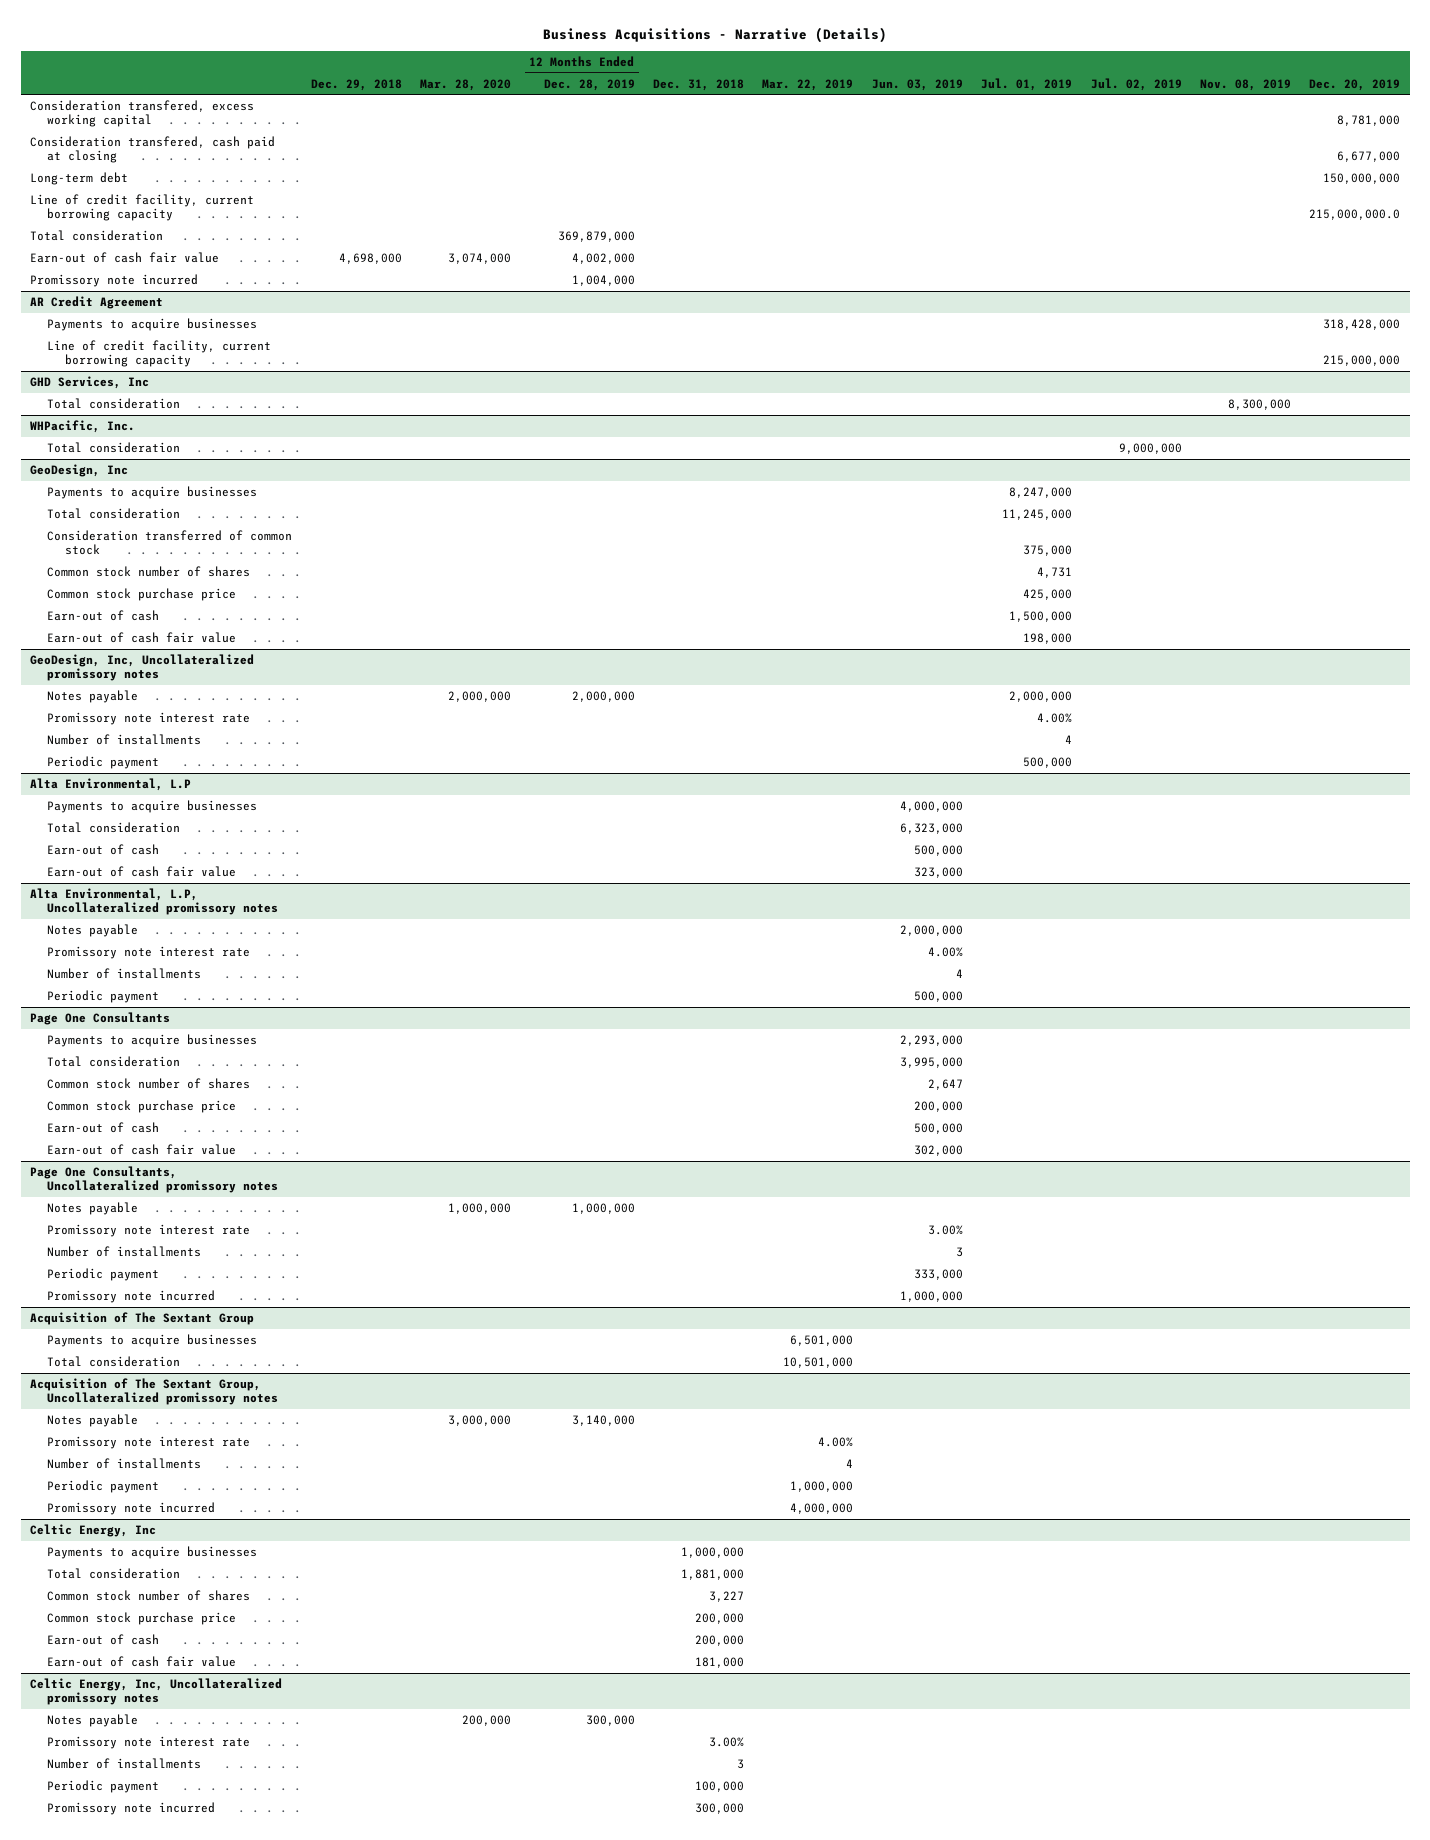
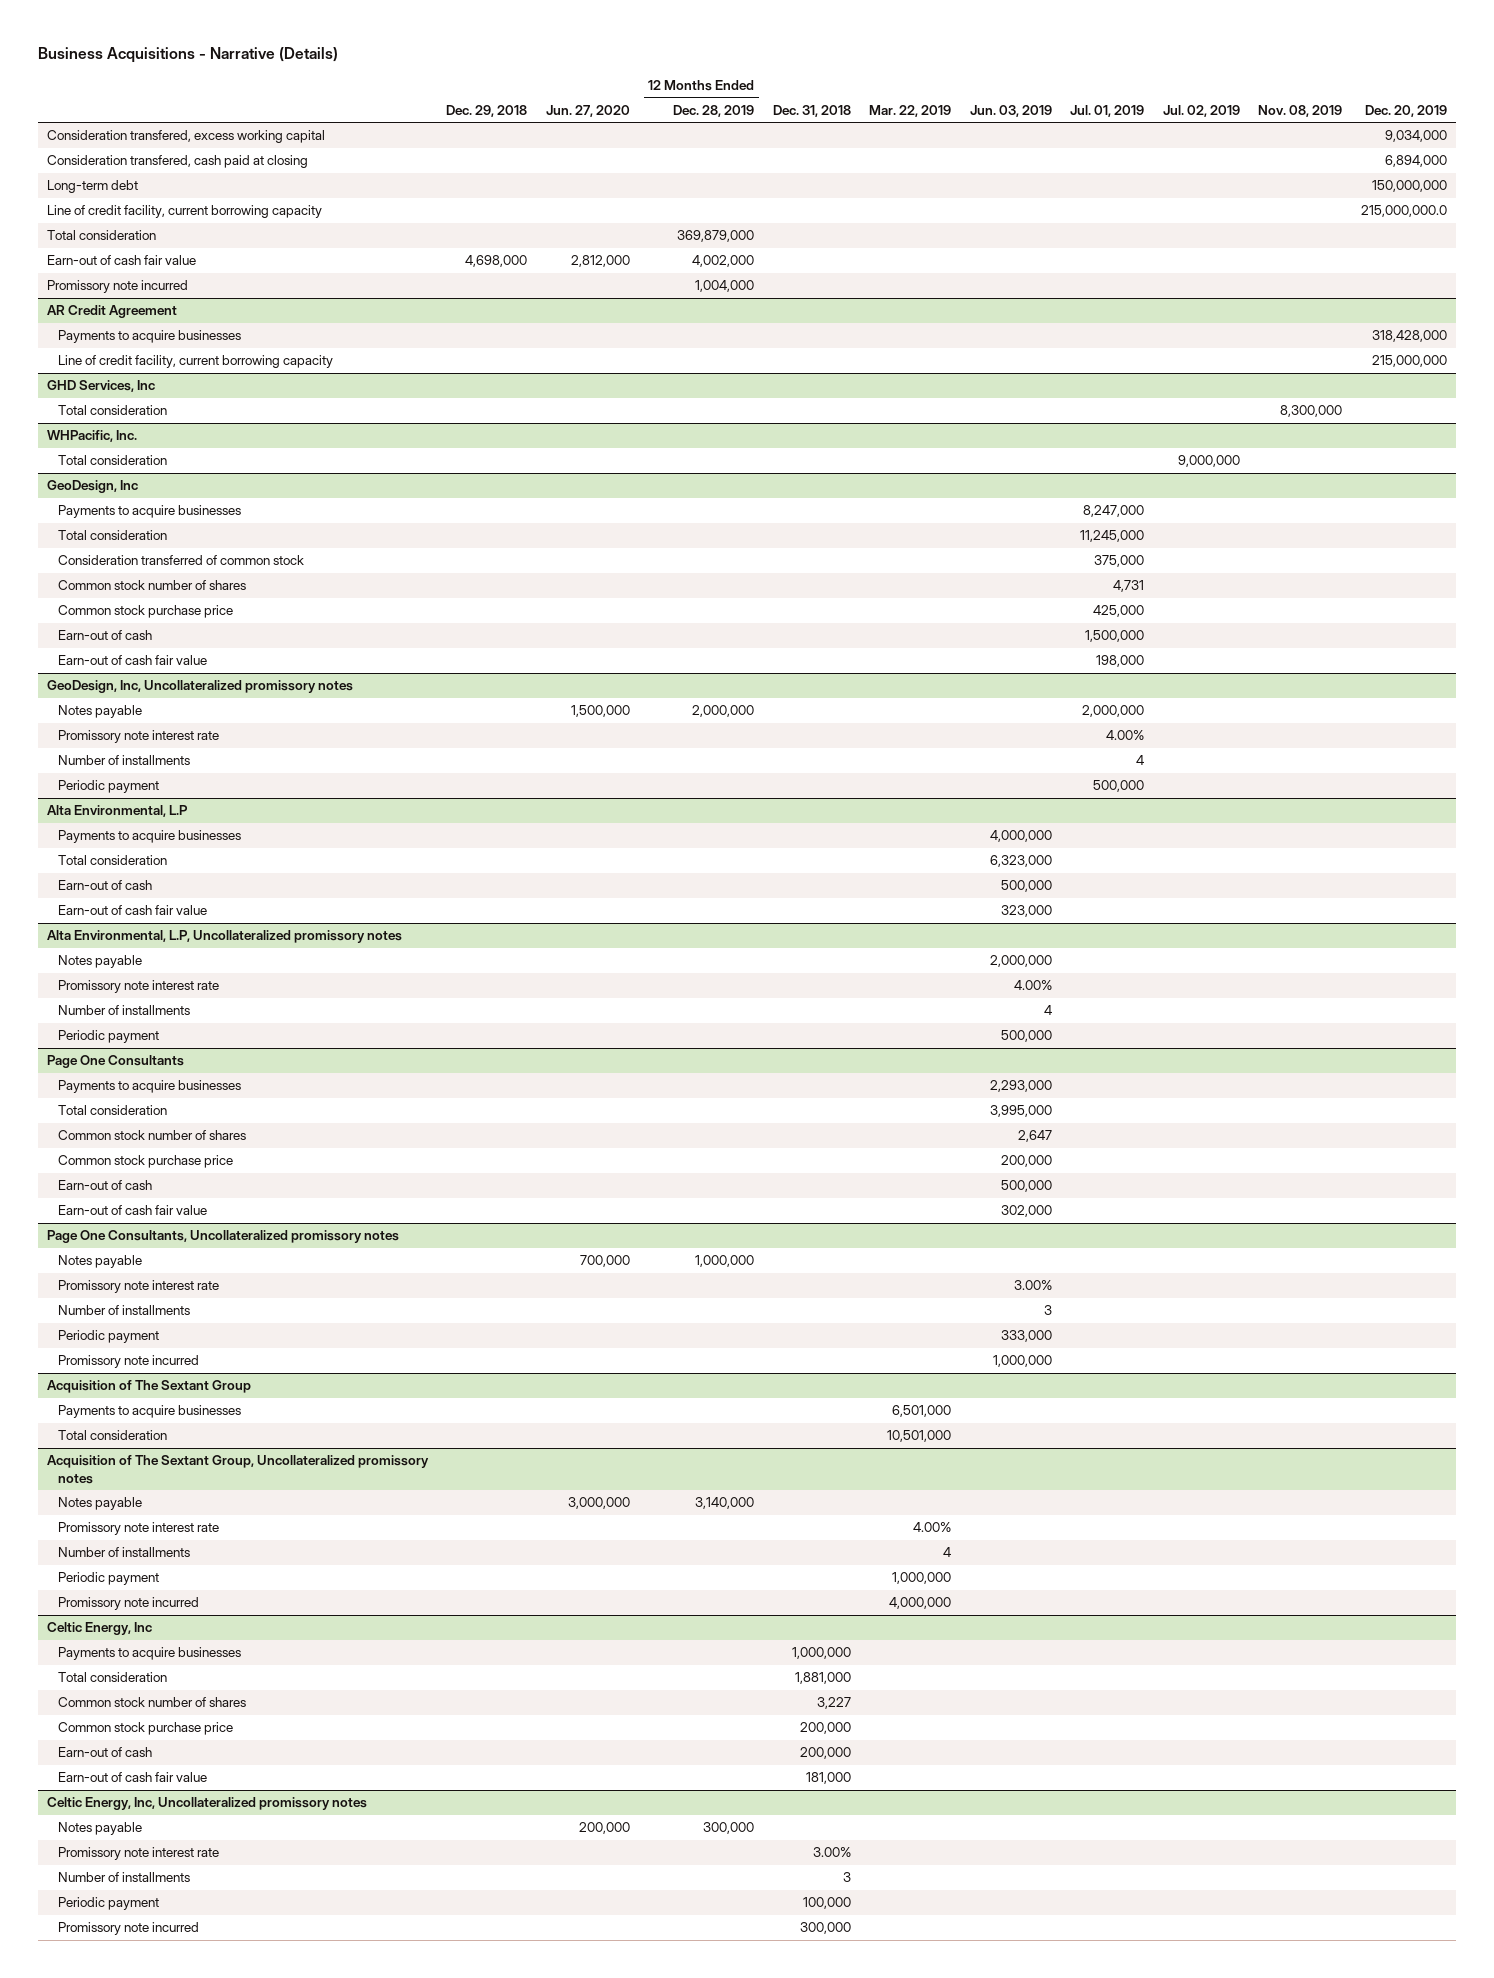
[420,78,512,91] Mar. 28, 2020 -> none
none -> [545,104,630,117] Jun. 27, 2020
[1337,115,1401,127] 8,781,000 -> [1384,130,1447,143] 9,034,000
[1337,151,1401,163] 6,677,000 -> [1384,155,1447,168] 6,894,000

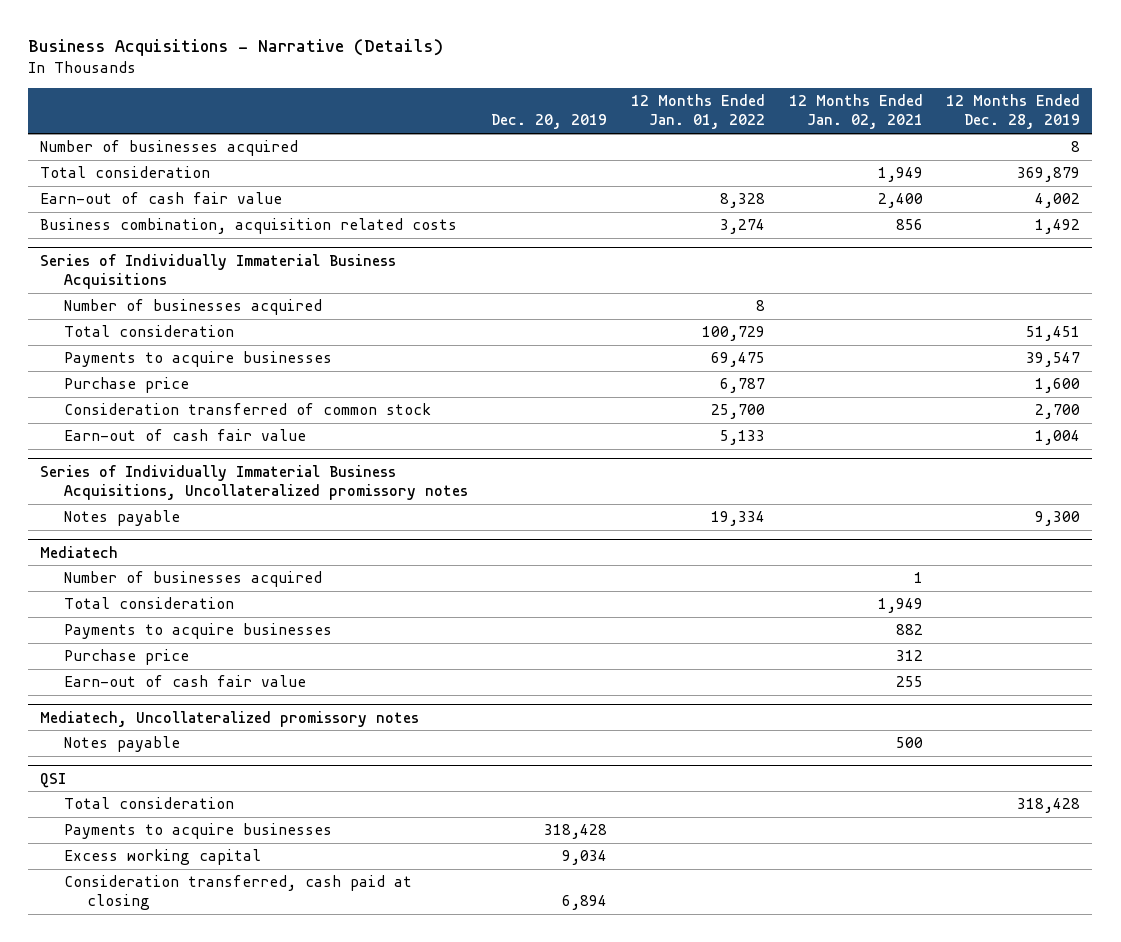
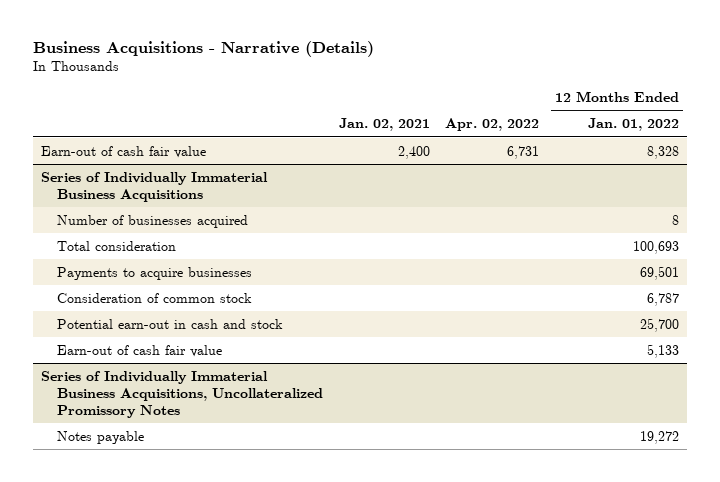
[491,114,608,130] Dec. 20, 2019 -> none
[788,94,923,130] 12 Months Ended Jan. 02, 2021 -> none
[946,94,1081,130] 12 Months Ended Dec. 28, 2019 -> none
none -> [338,118,430,132] Jan. 02, 2021
none -> [445,118,540,132] Apr. 02, 2022
[40,140,299,157] Number of businesses acquired -> none
[40,166,211,179] Total consideration -> none
[40,218,458,235] Business combination, acquisition related costs -> none
[702,326,766,342] 100,729 -> [633,240,680,254] 100,693
[711,352,766,368] 69,475 -> [640,265,680,280] 69,501
[63,377,189,394] Purchase price -> [56,292,252,303] Consideration of common stock
[63,403,431,416] Consideration transferred of common stock -> [56,318,283,329] Potential earn-out in cash and stock
[40,545,119,558] Mediatech -> none
[63,571,322,588] Number of businesses acquired -> none
[63,597,234,610] Total consideration -> none
[63,623,332,640] Payments to acquire businesses -> none
[63,649,189,666] Purchase price -> none
[63,675,306,688] Earn-out of cash fair value -> none
[40,710,420,727] Mediatech, Uncollateralized promissory notes -> none
[63,736,180,753] Notes payable -> none
[40,772,67,788] QSI -> none
[63,797,234,810] Total consideration -> none
[63,823,332,840] Payments to acquire businesses -> none
[63,849,261,866] Excess working capital -> none
[63,875,412,911] Consideration transferred, cash paid at closing -> none
[40,464,468,500] Series of Individually Immaterial Business Acquisitions, Uncollateralized promissory notes -> [40,370,323,419] Series of Individually Immaterial Business Acquisitions, Uncollateralized Promissory Notes
[711,511,766,527] 19,334 -> [640,430,680,444] 19,272

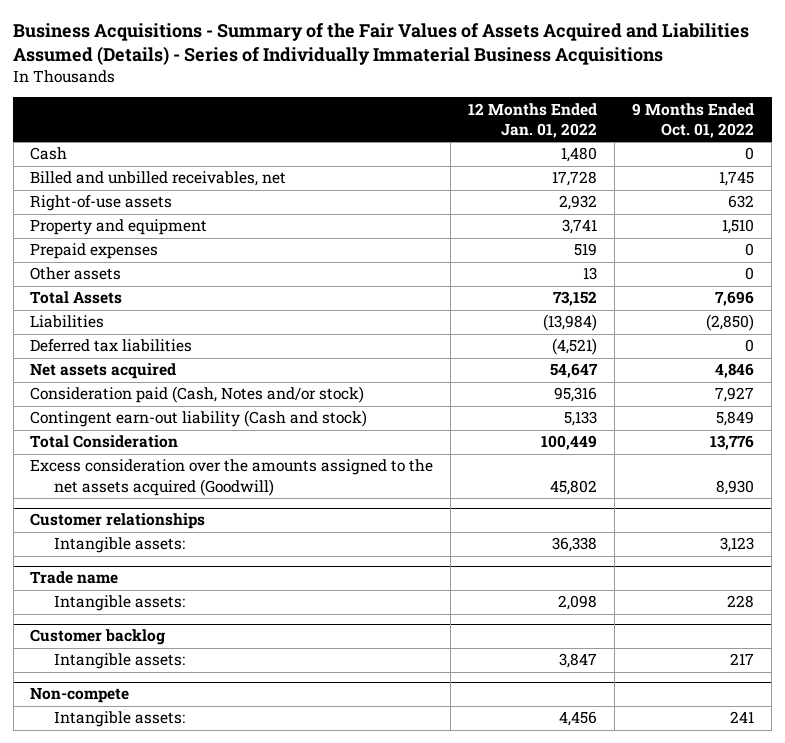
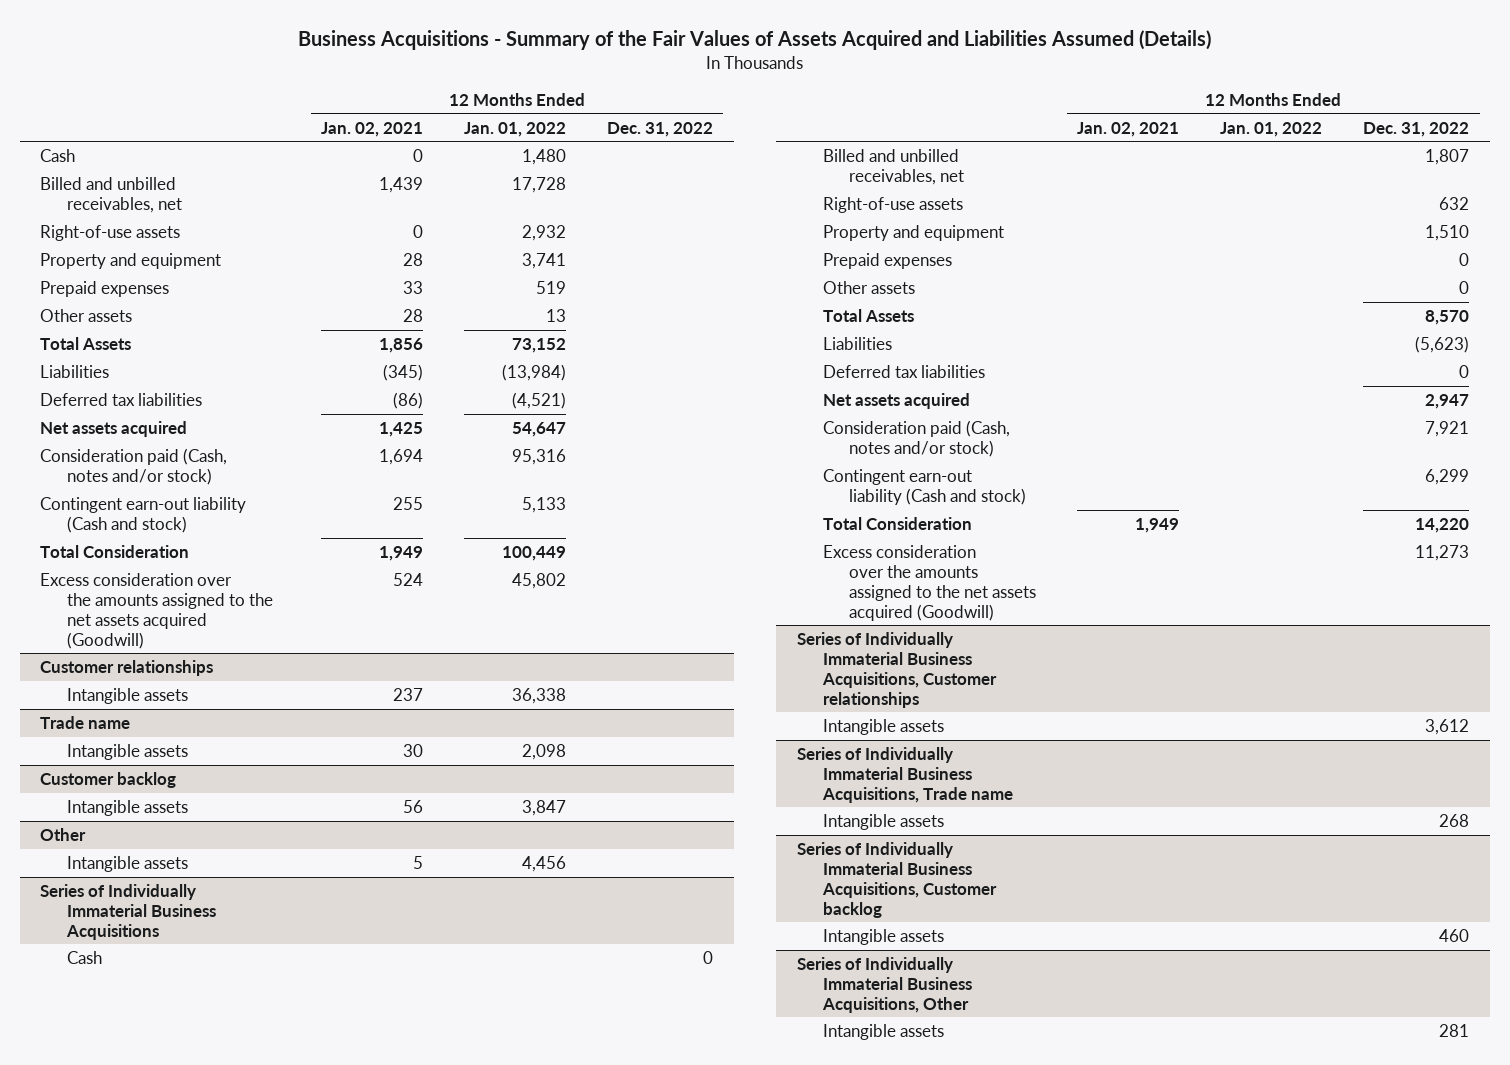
[13,22,750,65] Business Acquisitions - Summary of the Fair Values of Assets Acquired and Liabilities Assumed (Details) - Series of Individually Immaterial Business Acquisitions -> [297,30,1211,51] Business Acquisitions - Summary of the Fair Values of Assets Acquired and Liabilities Assumed (Details)
[632,102,755,138] 9 Months Ended Oct. 01, 2022 -> none
none -> [321,121,424,137] Jan. 02, 2021
none -> [607,121,714,137] Dec. 31, 2022
[30,386,365,404] Consideration paid (Cash, Notes and/or stock) -> [40,447,228,485] Consideration paid (Cash, notes and/or stock)
[54,537,186,554] Intangible assets: -> [66,687,188,704] Intangible assets
[54,595,186,612] Intangible assets: -> [66,743,188,760] Intangible assets
[54,711,186,728] Intangible assets: -> none
[54,653,186,670] Intangible assets: -> [66,799,188,816] Intangible assets
none -> [40,827,87,841] Other
none -> [66,855,188,872] Intangible assets
[30,687,130,704] Non-compete -> [40,883,216,940] Series of Individually Immaterial Business Acquisitions
none -> [66,950,102,964] Cash
none -> [823,148,965,185] Billed and unbilled receivables, net
none -> [823,196,964,213] Right-of-use assets
none -> [823,224,1005,241] Property and equipment
none -> [823,252,953,269] Prepaid expenses
none -> [823,280,916,294] Other assets
none -> [823,308,915,322] Total Assets
none -> [823,336,893,350] Liabilities
none -> [823,364,986,378] Deferred tax liabilities
none -> [823,392,971,409] Net assets acquired
none -> [823,419,1011,457] Consideration paid (Cash, notes and/or stock)
none -> [823,468,1027,505] Contingent earn-out liability (Cash and stock)
none -> [823,516,973,530] Total Consideration
none -> [823,544,1037,621] Excess consideration over the amounts assigned to the net assets acquired (Goodwill)
none -> [796,631,998,708] Series of Individually Immaterial Business Acquisitions, Customer relationships
none -> [823,718,945,735] Intangible assets
none -> [796,746,1014,803] Series of Individually Immaterial Business Acquisitions, Trade name
none -> [823,813,945,830] Intangible assets
none -> [796,841,998,918] Series of Individually Immaterial Business Acquisitions, Customer backlog
none -> [823,928,945,945] Intangible assets
none -> [796,956,973,1013] Series of Individually Immaterial Business Acquisitions, Other
none -> [823,1023,945,1040] Intangible assets

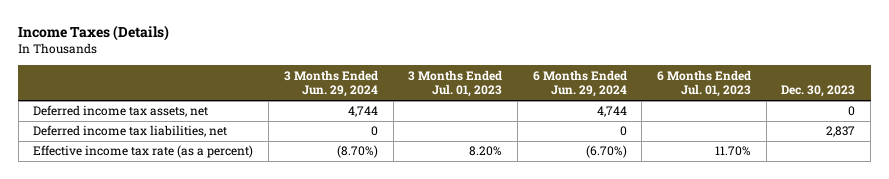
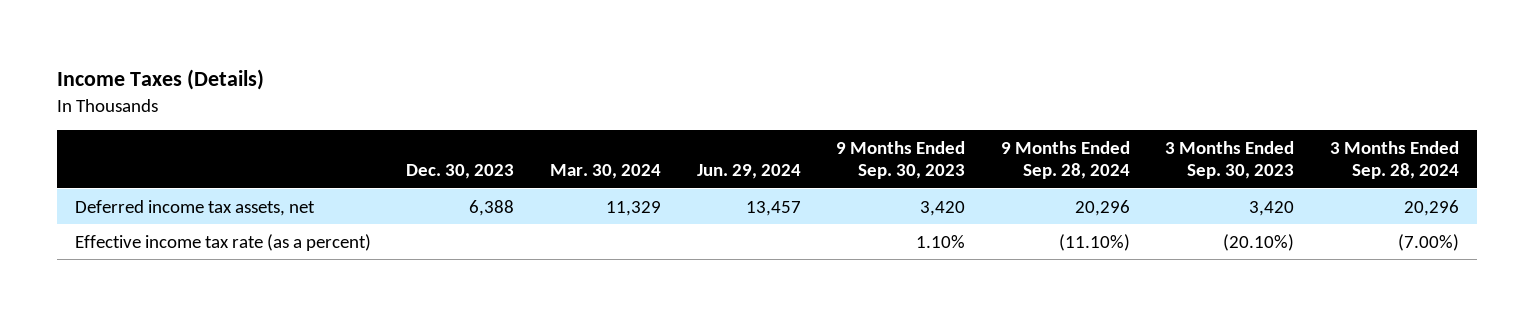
[283,69,378,98] 3 Months Ended Jun. 29, 2024 -> none
[408,69,503,98] 3 Months Ended Jul. 01, 2023 -> none
[532,69,627,98] 6 Months Ended Jun. 29, 2024 -> none
[656,69,751,98] 6 Months Ended Jul. 01, 2023 -> none
none -> [550,164,662,180] Mar. 30, 2024
none -> [696,164,801,180] Jun. 29, 2024
none -> [836,141,966,180] 9 Months Ended Sep. 30, 2023
none -> [1000,141,1130,180] 9 Months Ended Sep. 28, 2024
none -> [1165,141,1295,180] 3 Months Ended Sep. 30, 2023
none -> [1330,141,1460,180] 3 Months Ended Sep. 28, 2024
[33,125,228,138] Deferred income tax liabilities, net -> none
[848,106,856,117] 0 -> [469,199,515,216] 6,388

